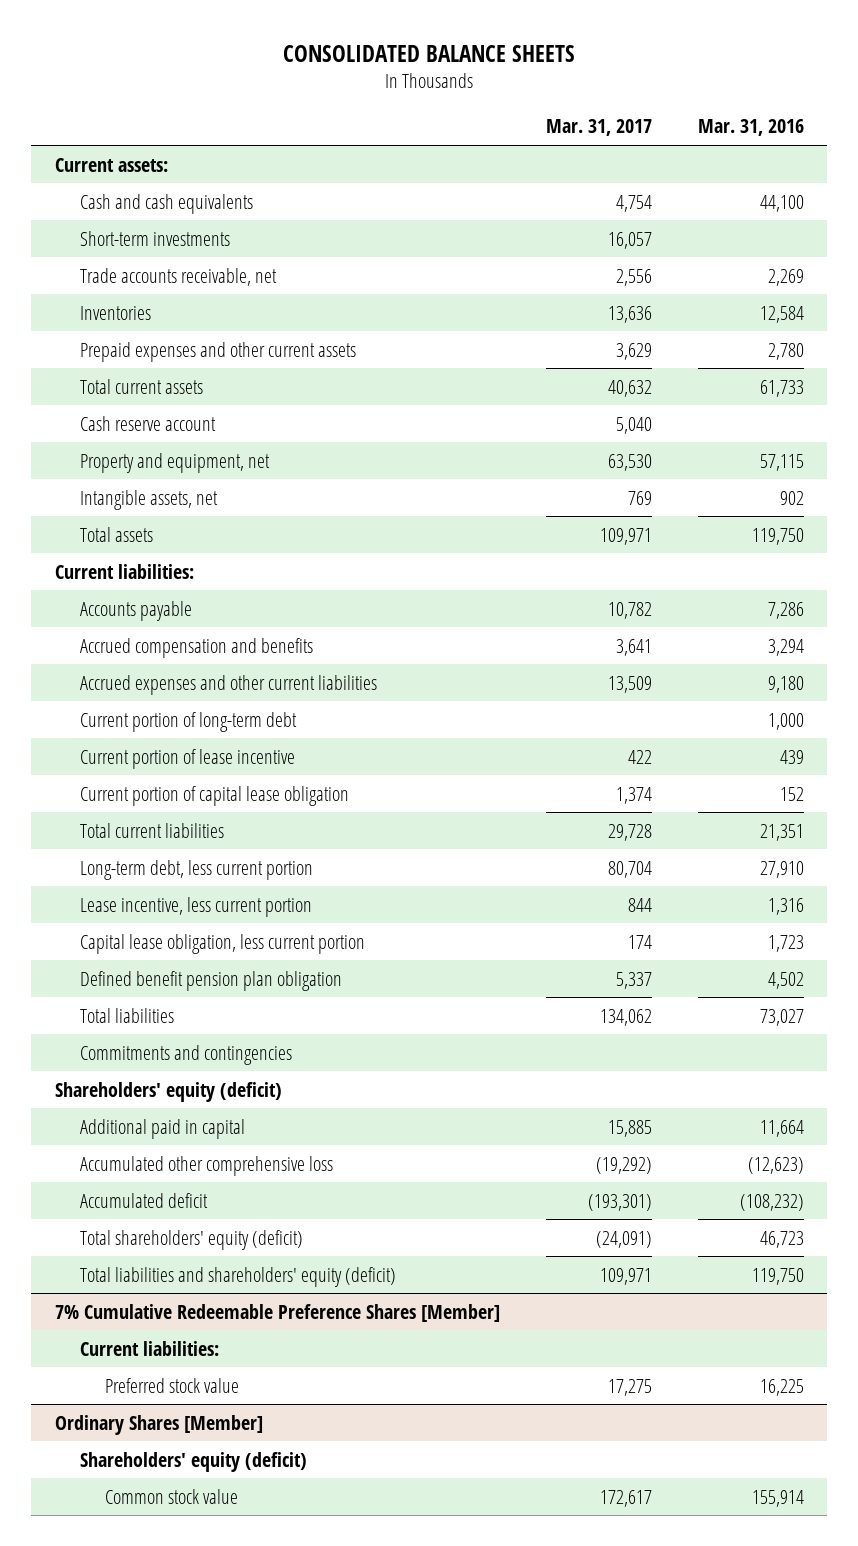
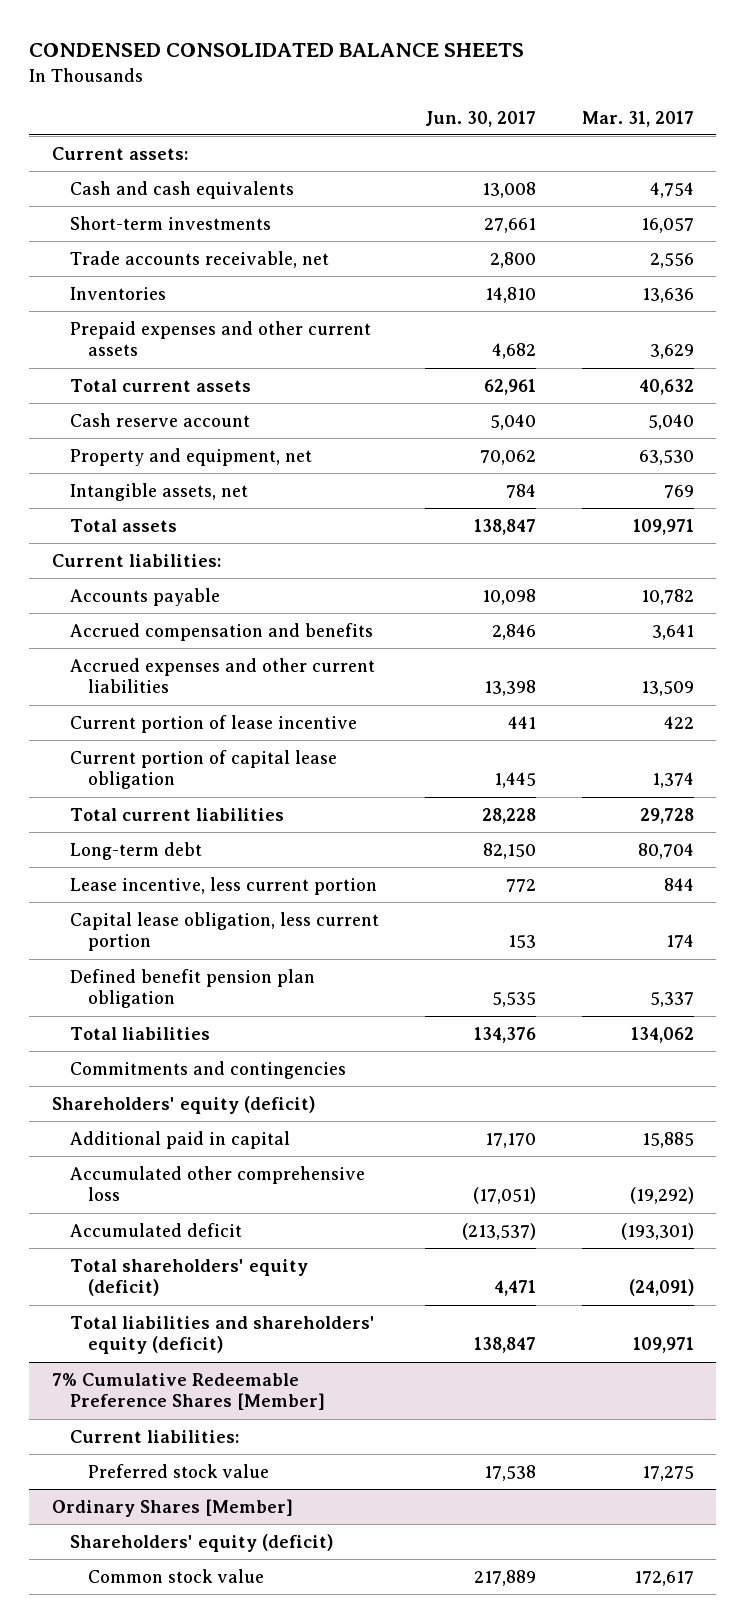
[283,44,576,62] CONSOLIDATED BALANCE SHEETS -> [28,43,524,58] CONDENSED CONSOLIDATED BALANCE SHEETS
[697,119,804,137] Mar. 31, 2016 -> none
none -> [424,110,536,127] Jun. 30, 2017
[79,711,297,732] Current portion of long-term debt -> none
[79,859,313,880] Long-term debt, less current portion -> [69,841,202,860] Long-term debt

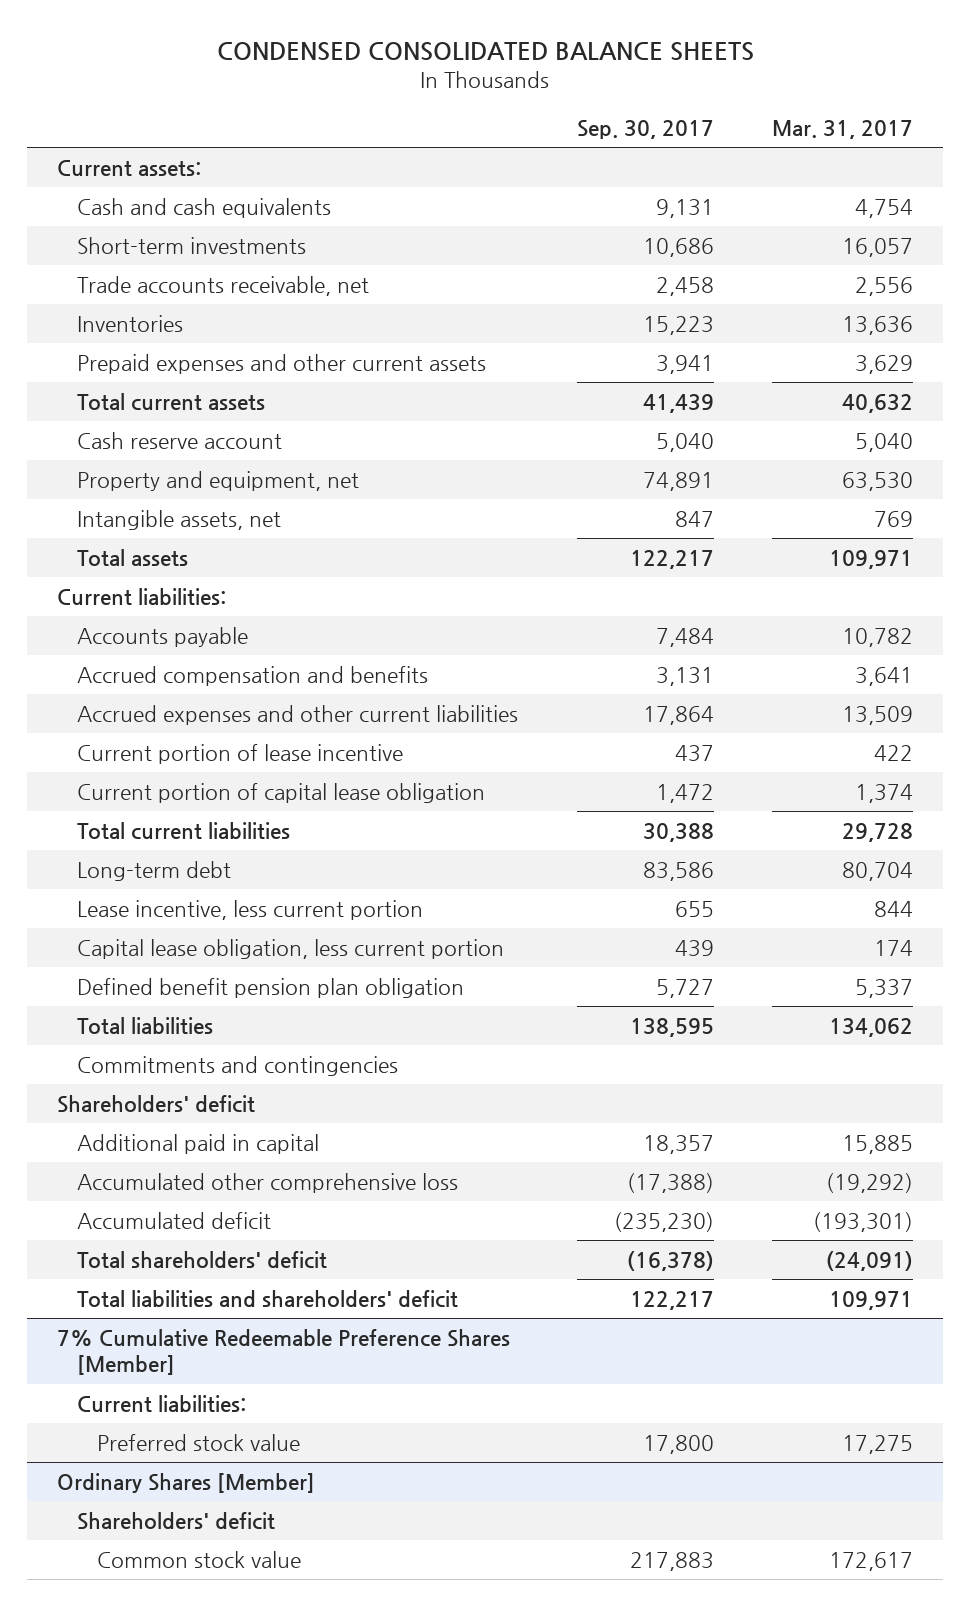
[424,110,536,127] Jun. 30, 2017 -> none
none -> [576,119,714,139] Sep. 30, 2017
[51,1095,315,1114] Shareholders' equity (deficit) -> [56,1094,255,1113] Shareholders' deficit
[69,1258,308,1297] Total shareholders' equity (deficit) -> [76,1250,327,1269] Total shareholders' deficit
[69,1315,375,1355] Total liabilities and shareholders' equity (deficit) -> [76,1289,458,1308] Total liabilities and shareholders' deficit
[69,1533,333,1552] Shareholders' equity (deficit) -> [76,1511,275,1530] Shareholders' deficit

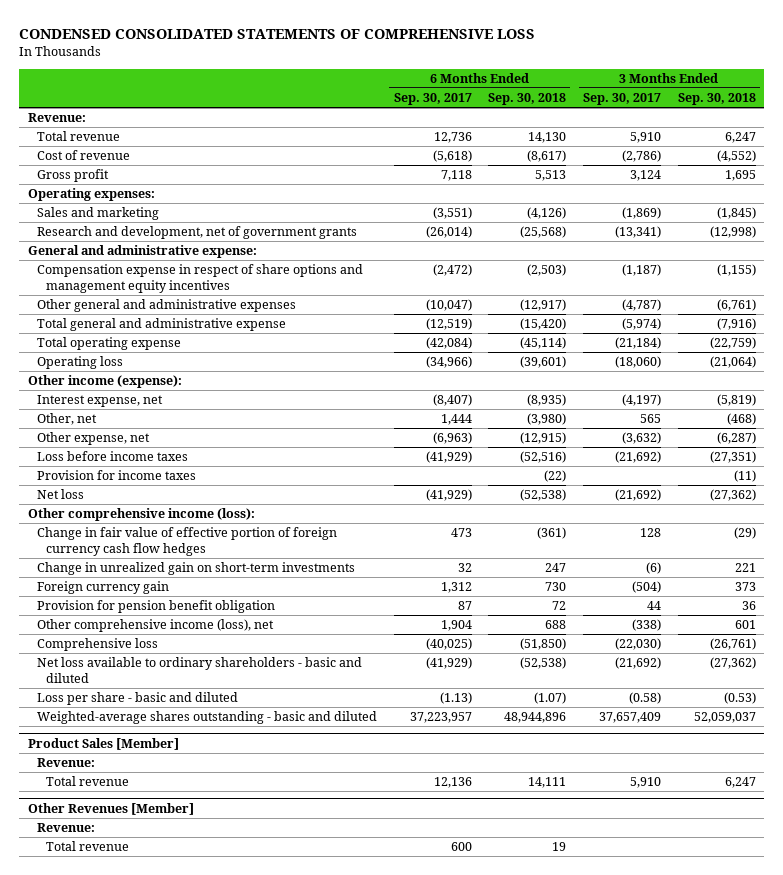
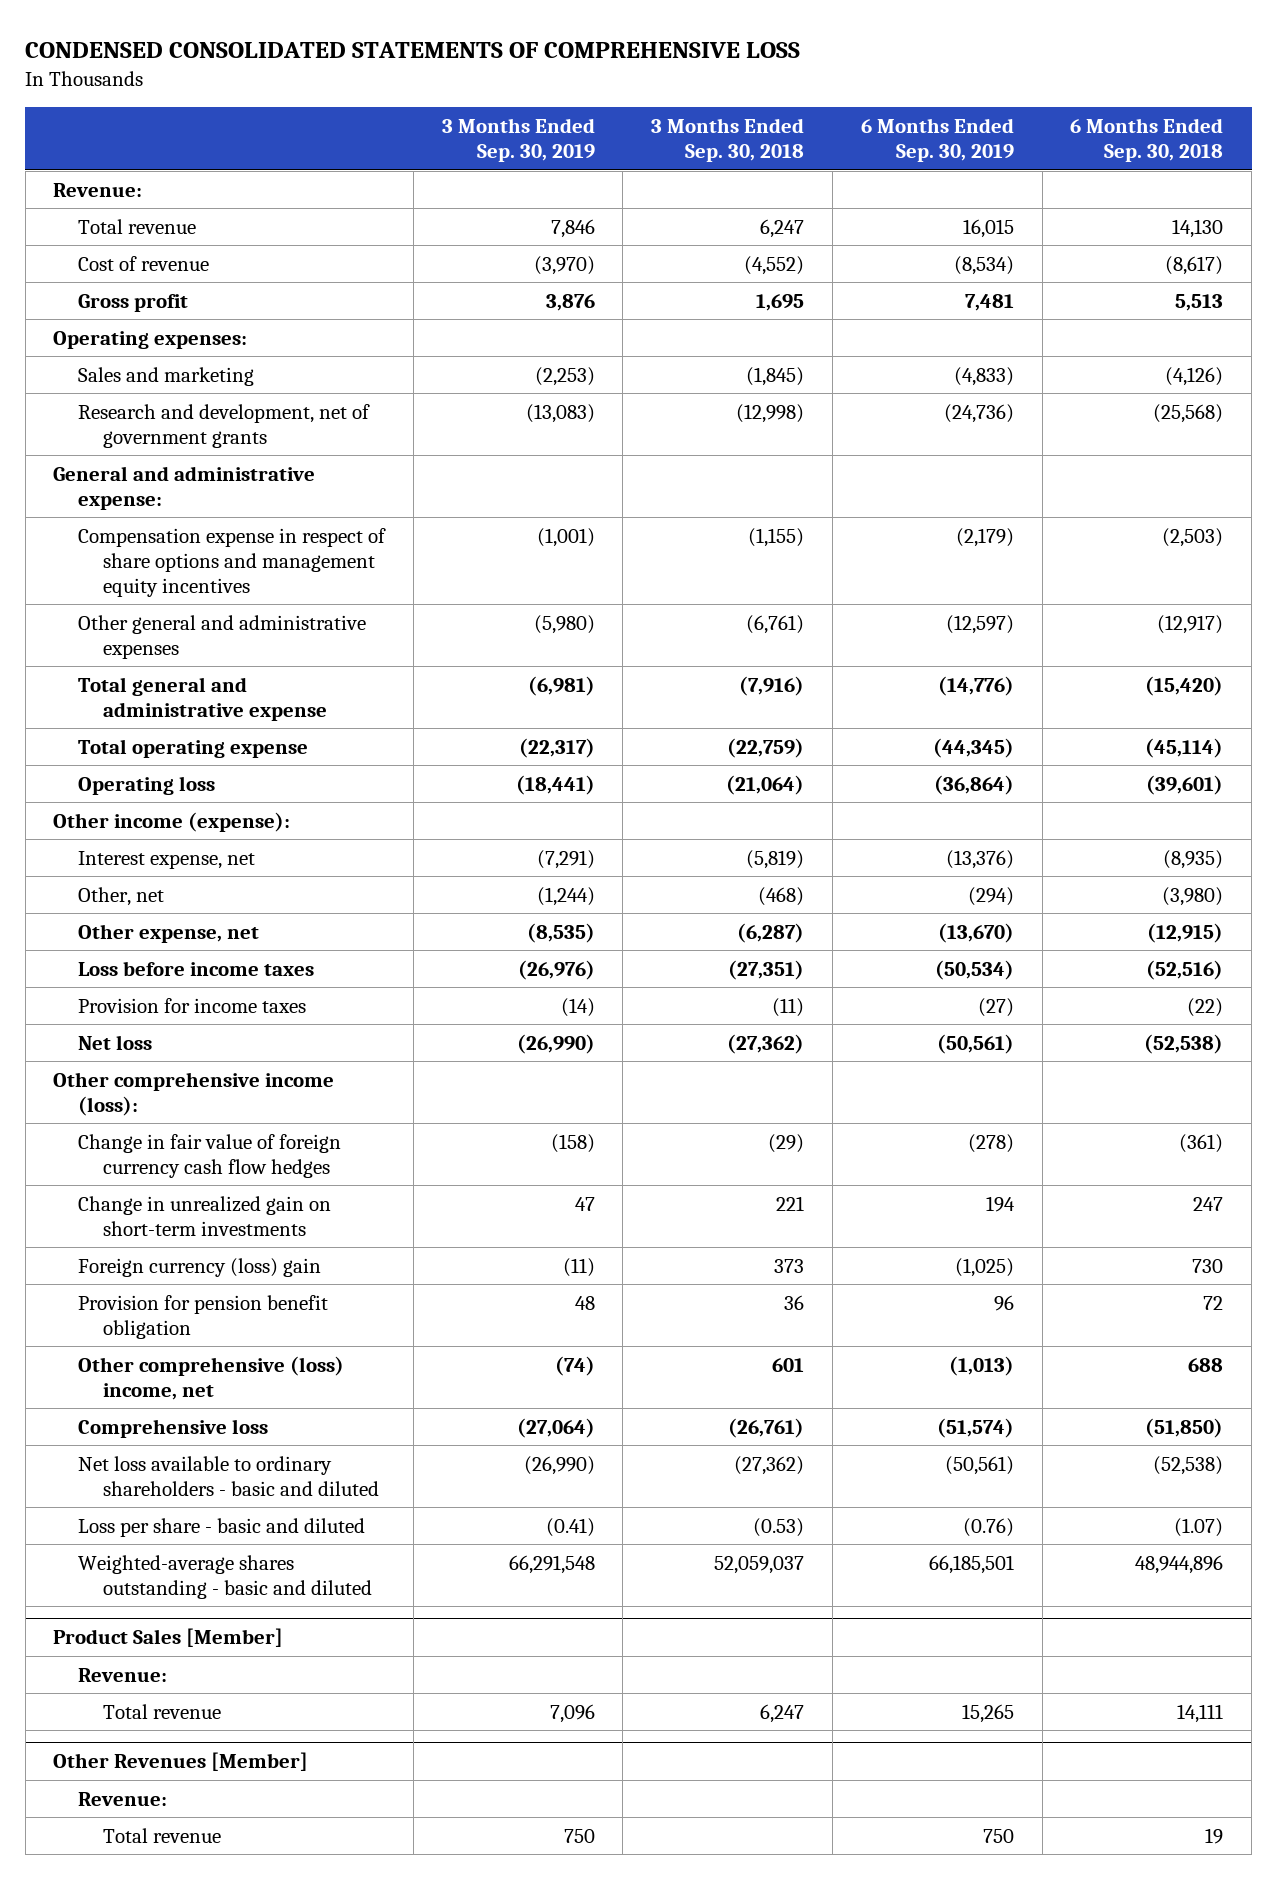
[393,93,472,106] Sep. 30, 2017 -> none
[582,93,661,106] Sep. 30, 2017 -> none
none -> [441,118,595,163] 3 Months Ended Sep. 30, 2019
none -> [860,118,1014,163] 6 Months Ended Sep. 30, 2019
[36,527,337,556] Change in fair value of effective portion of foreign currency cash flow hedges -> [78,1133,342,1178] Change in fair value of foreign currency cash flow hedges
[36,581,169,595] Foreign currency gain -> [78,1257,322,1277] Foreign currency (loss) gain
[36,619,274,633] Other comprehensive income (loss), net -> [78,1355,345,1400] Other comprehensive (loss) income, net

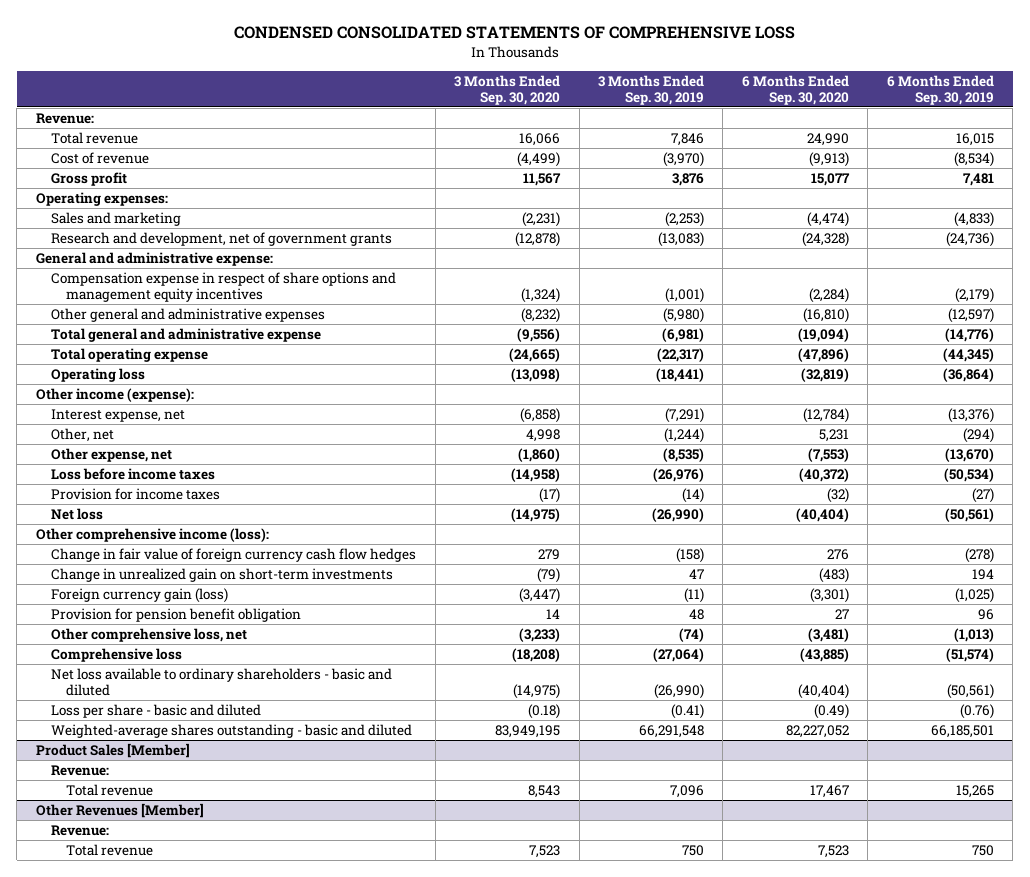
[651,118,805,163] 3 Months Ended Sep. 30, 2018 -> none
[1070,118,1224,163] 6 Months Ended Sep. 30, 2018 -> none
none -> [454,74,561,105] 3 Months Ended Sep. 30, 2020
none -> [741,74,849,105] 6 Months Ended Sep. 30, 2020
[78,1257,322,1277] Foreign currency (loss) gain -> [51,588,229,604] Foreign currency gain (loss)
[78,1355,345,1400] Other comprehensive (loss) income, net -> [51,628,248,643] Other comprehensive loss, net

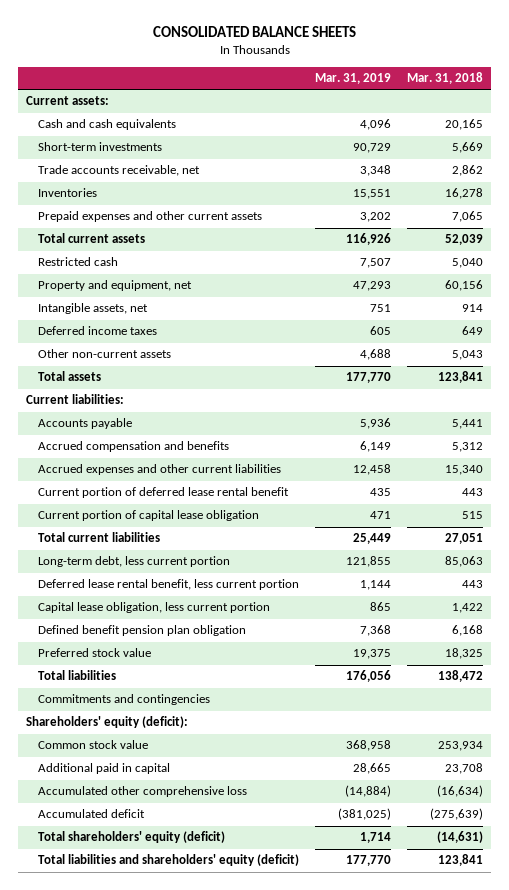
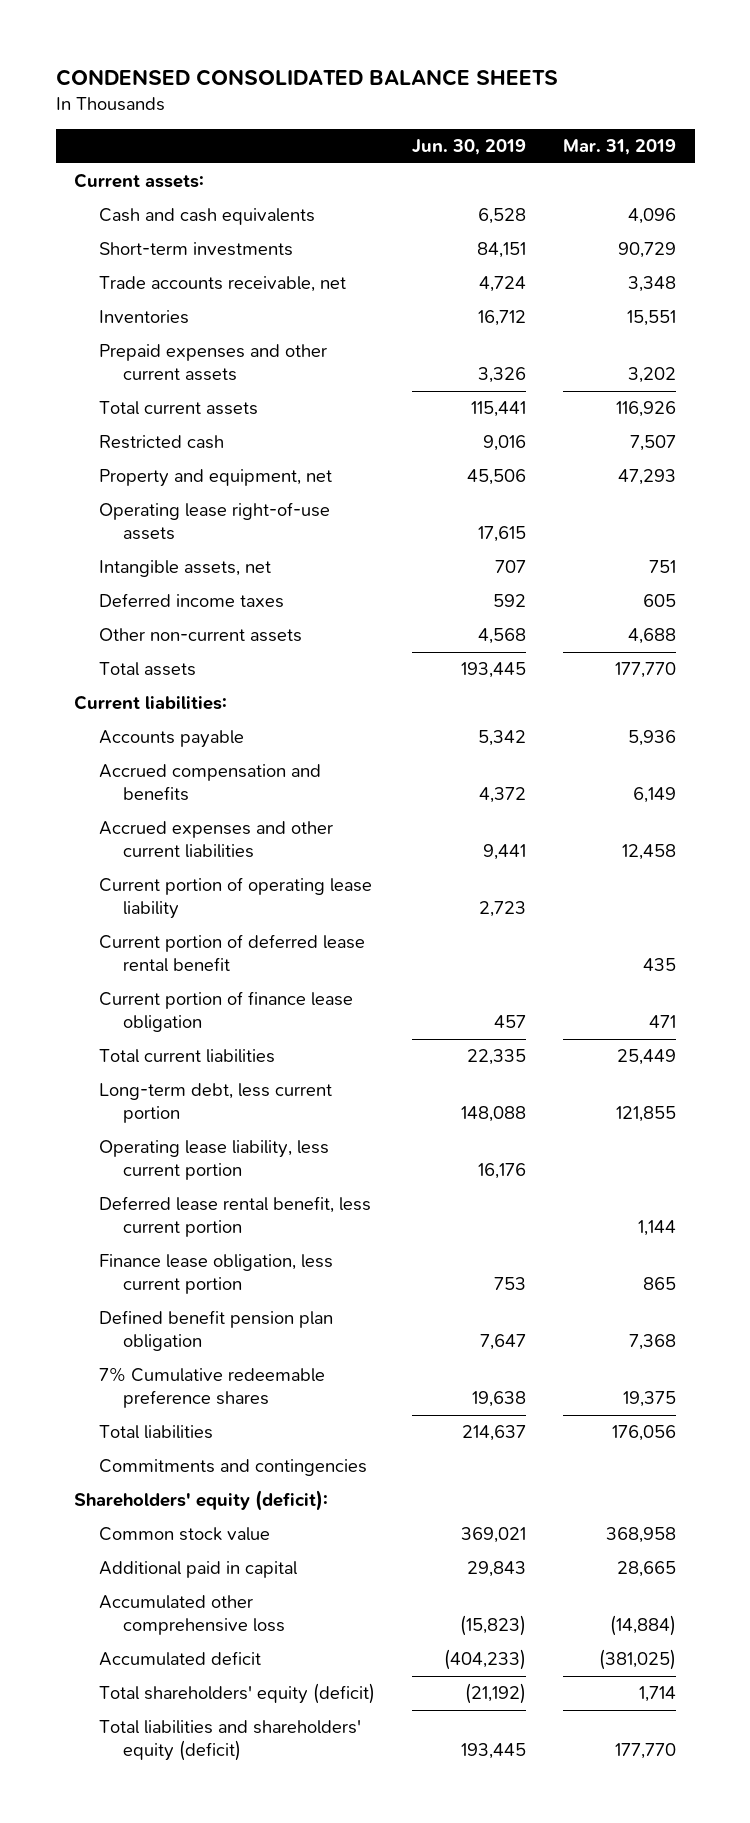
[152,26,356,38] CONSOLIDATED BALANCE SHEETS -> [55,68,558,86] CONDENSED CONSOLIDATED BALANCE SHEETS
[407,72,484,85] Mar. 31, 2018 -> none
none -> [411,139,526,156] Jun. 30, 2019
none -> [98,502,330,541] Operating lease right-of-use assets
none -> [98,877,372,920] Current portion of operating lease liability
[38,510,260,522] Current portion of capital lease obligation -> [98,991,353,1033] Current portion of finance lease obligation
none -> [98,1140,329,1181] Operating lease liability, less current portion
[38,602,271,614] Capital lease obligation, less current portion -> [98,1254,333,1295] Finance lease obligation, less current portion
[38,648,152,658] Preferred stock value -> [98,1367,325,1409] 7% Cumulative redeemable preference shares

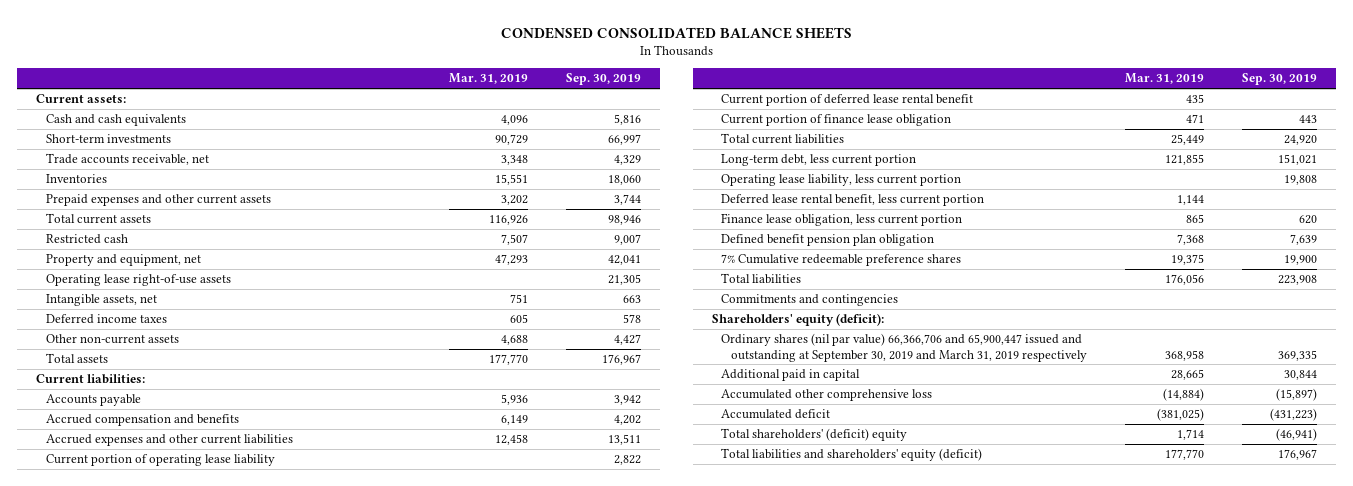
[411,139,526,156] Jun. 30, 2019 -> none
none -> [566,73,642,86] Sep. 30, 2019
[98,1527,270,1542] Common stock value -> [721,333,1087,362] Ordinary shares (nil par value) 66,366,706 and 65,900,447 issued and outstanding at September 30, 2019 and March 31, 2019 respectively
[98,1683,375,1705] Total shareholders' equity (deficit) -> [721,428,908,442] Total shareholders' (deficit) equity

